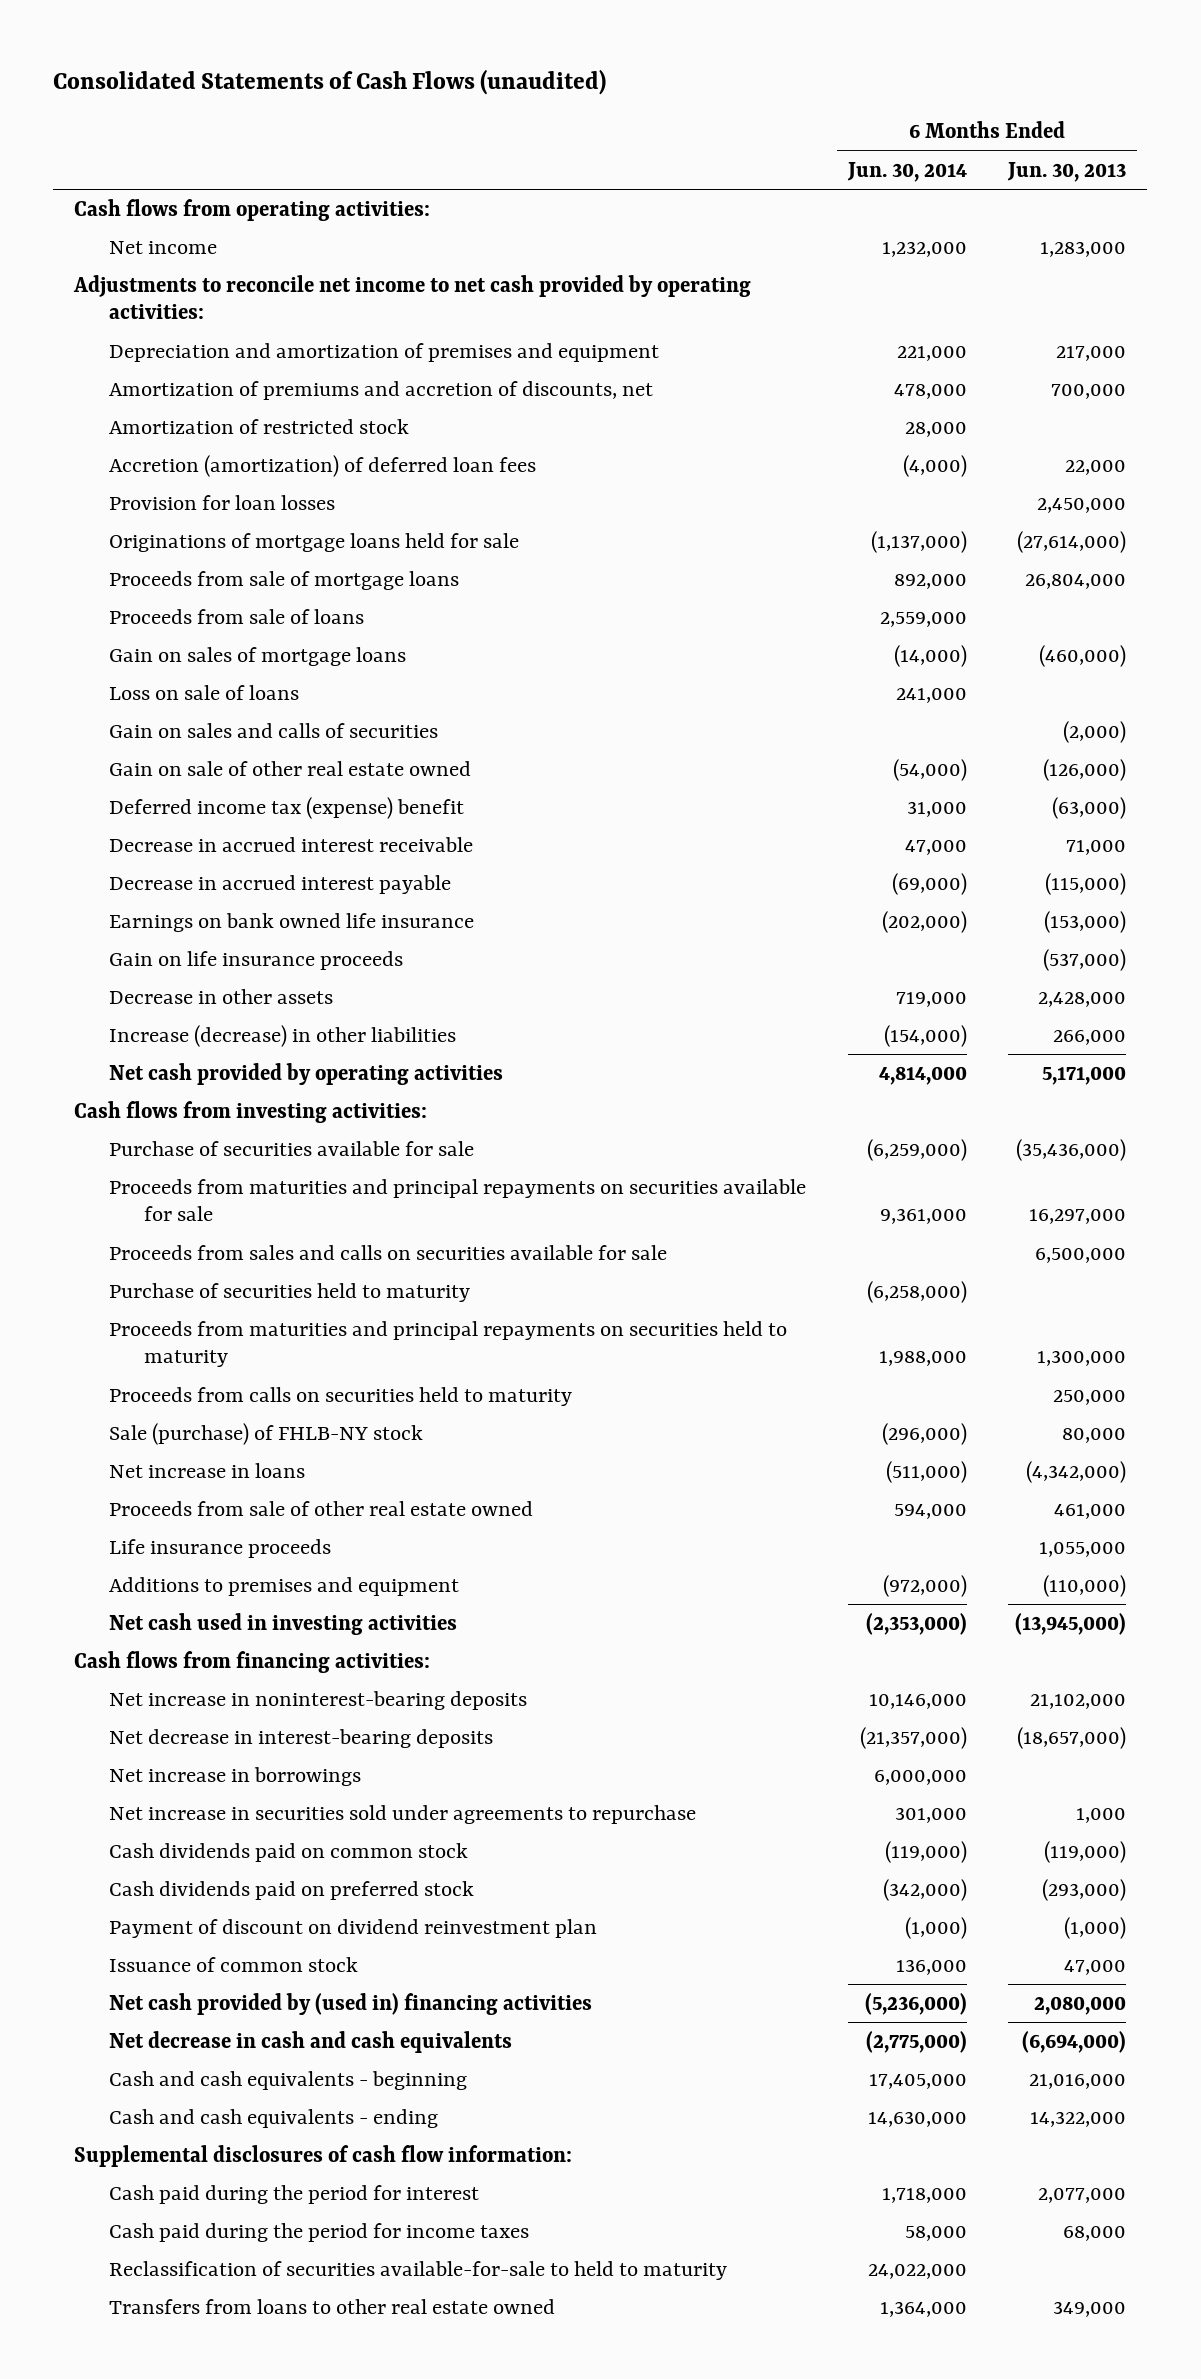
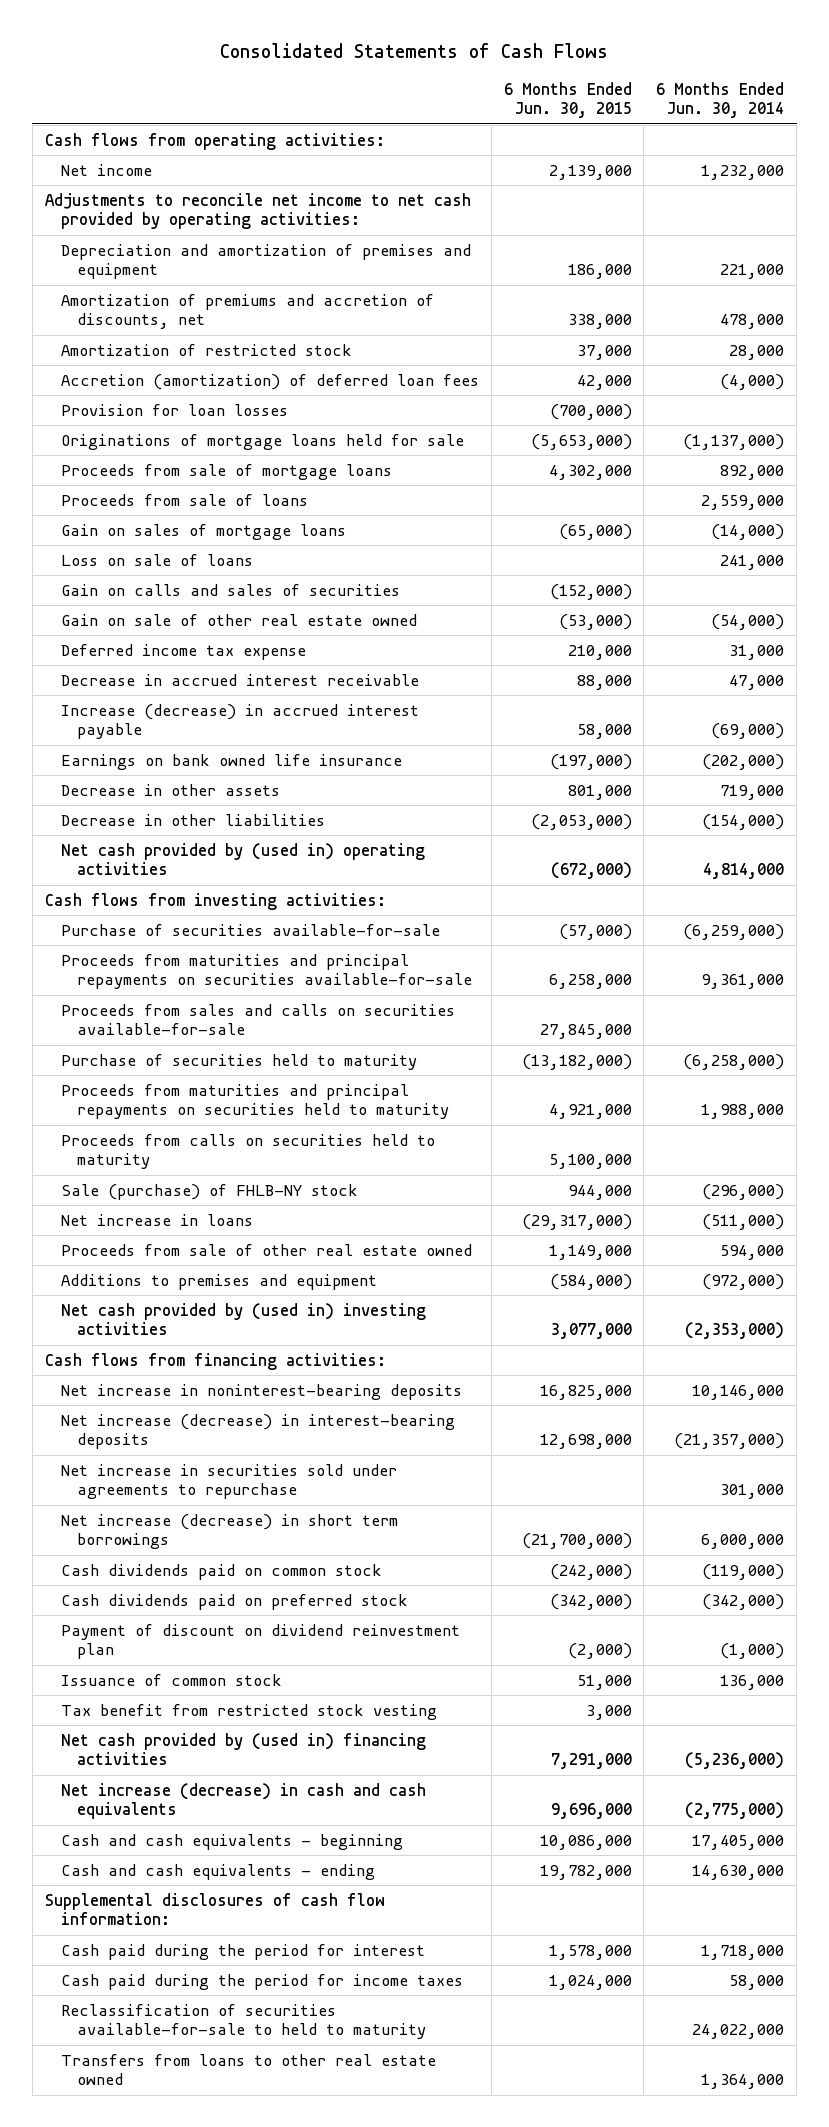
[53,69,607,96] Consolidated Statements of Cash Flows (unaudited) -> [220,42,609,58] Consolidated Statements of Cash Flows
[1007,161,1127,182] Jun. 30, 2013 -> none
none -> [503,82,632,119] 6 Months Ended Jun. 30, 2015
[108,722,438,738] Gain on sales and calls of securities -> [61,583,401,596] Gain on calls and sales of securities
[108,796,464,819] Deferred income tax (expense) benefit -> [61,643,307,660] Deferred income tax expense
[108,874,451,894] Decrease in accrued interest payable -> [61,703,420,740] Increase (decrease) in accrued interest payable
[108,950,403,970] Gain on life insurance proceeds -> none
[108,1024,456,1047] Increase (decrease) in other liabilities -> [61,813,326,826] Decrease in other liabilities
[108,1062,503,1085] Net cash provided by operating activities -> [61,842,426,876] Net cash provided by (used in) operating activities
[108,1140,474,1156] Purchase of securities available for sale -> [61,923,441,936] Purchase of securities available-for-sale
[108,1178,806,1222] Proceeds from maturities and principal repayments on securities available for sale -> [61,953,473,990] Proceeds from maturities and principal repayments on securities available-for-sale
[108,1244,667,1260] Proceeds from sales and calls on securities available for sale -> [61,1003,456,1036] Proceeds from sales and calls on securities available-for-sale
[108,1538,331,1558] Life insurance proceeds -> none
[108,1612,457,1635] Net cash used in investing activities -> [61,1302,427,1336] Net cash provided by (used in) investing activities
[108,1766,361,1786] Net increase in borrowings -> none
[108,1728,493,1748] Net decrease in interest-bearing deposits -> [61,1413,456,1450] Net increase (decrease) in interest-bearing deposits
none -> [61,1513,399,1550] Net increase (decrease) in short term borrowings
none -> [61,1703,438,1720] Tax benefit from restricted stock vesting
[108,2030,512,2053] Net decrease in cash and cash equivalents -> [61,1782,427,1820] Net increase (decrease) in cash and cash equivalents

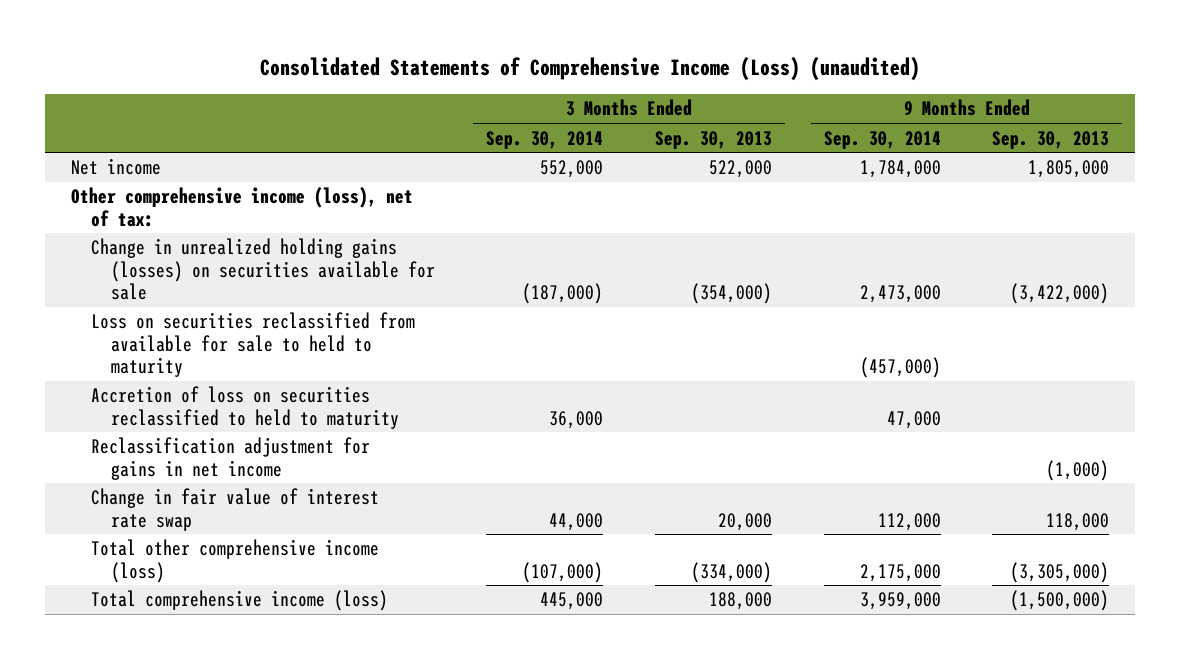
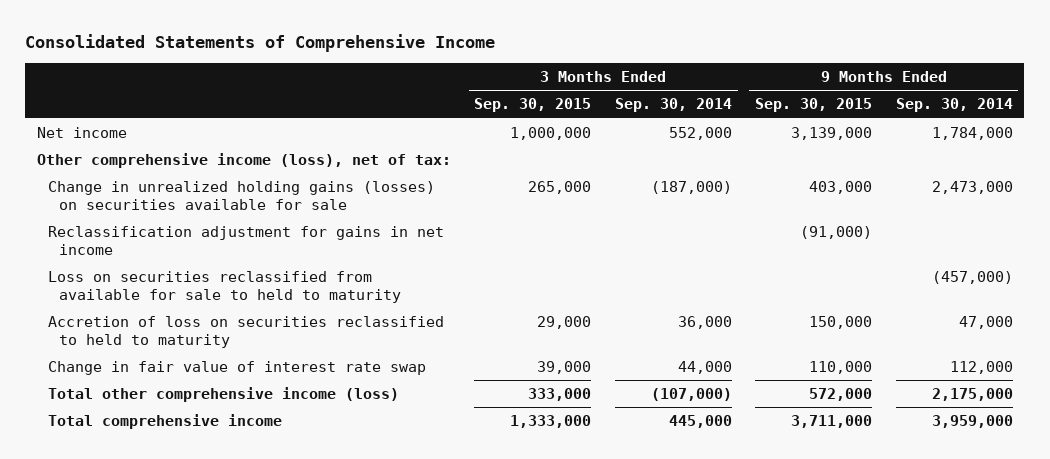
[260,56,921,81] Consolidated Statements of Comprehensive Income (Loss) (unaudited) -> [25,34,496,53] Consolidated Statements of Comprehensive Income
[655,130,773,149] Sep. 30, 2013 -> none
[992,130,1110,149] Sep. 30, 2013 -> none
none -> [474,98,592,113] Sep. 30, 2015
none -> [755,98,873,113] Sep. 30, 2015
[90,437,370,480] Reclassification adjustment for gains in net income -> [48,226,445,255] Reclassification adjustment for gains in net income
[90,590,388,612] Total comprehensive income (loss) -> [48,414,283,430] Total comprehensive income

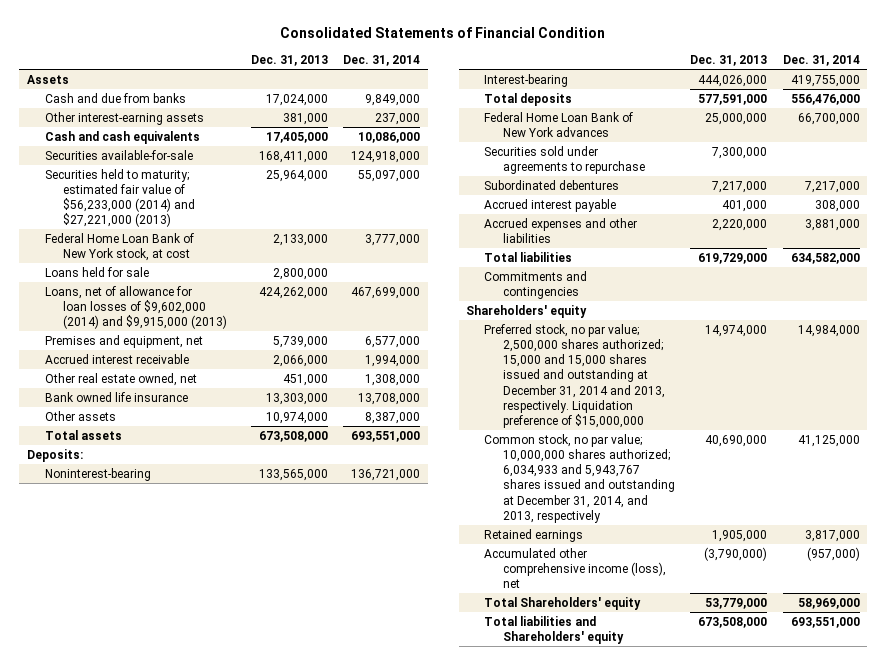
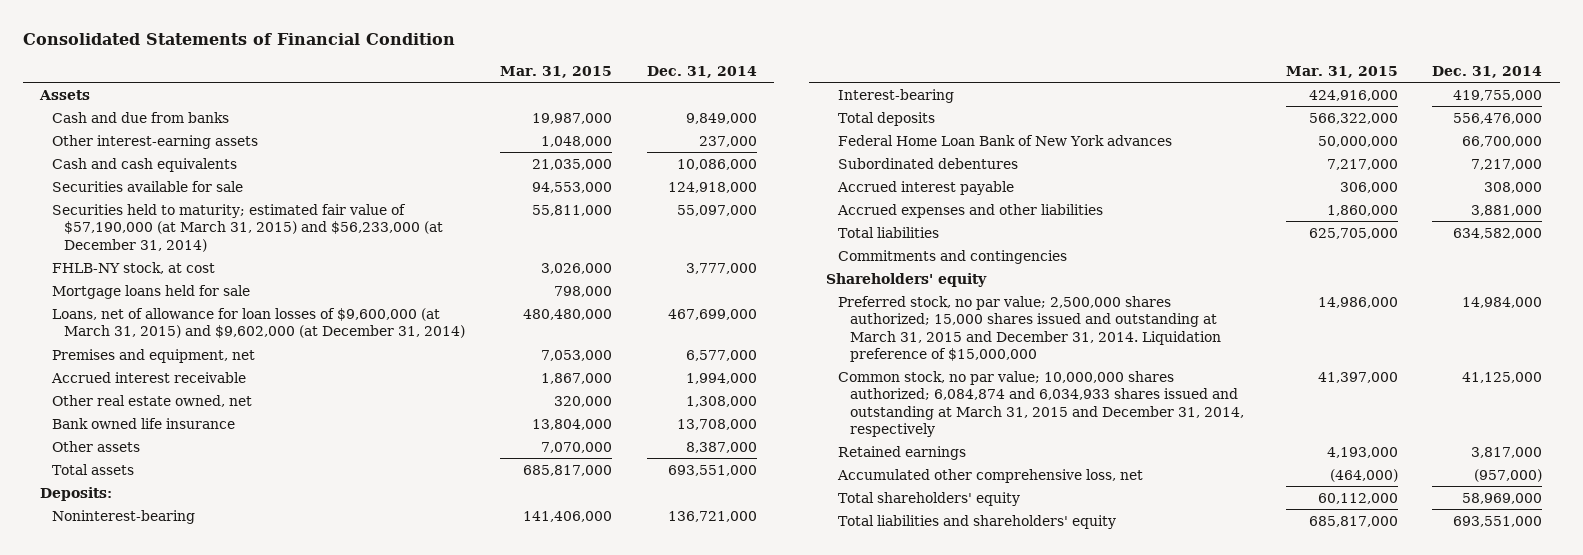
[250,55,328,67] Dec. 31, 2013 -> none
none -> [500,65,613,78] Mar. 31, 2015
[45,149,194,160] Securities available-for-sale -> [52,180,244,192] Securities available for sale
[45,168,196,228] Securities held to maturity; estimated fair value of $56,233,000 (2014) and $27,221,000 (2013) -> [52,203,444,252] Securities held to maturity; estimated fair value of $57,190,000 (at March 31, 2015) and $56,233,000 (at December 31, 2014)
[45,232,195,261] Federal Home Loan Bank of New York stock, at cost -> [52,261,216,274] FHLB-NY stock, at cost
[45,266,150,277] Loans held for sale -> [52,284,251,299] Mortgage loans held for sale
[45,285,228,330] Loans, net of allowance for loan losses of $9,602,000 (2014) and $9,915,000 (2013) -> [52,307,466,339] Loans, net of allowance for loan losses of $9,600,000 (at March 31, 2015) and $9,602,000 (at December 31, 2014)
[484,145,645,174] Securities sold under agreements to repurchase -> none
[484,323,665,429] Preferred stock, no par value; 2,500,000 shares authorized; 15,000 and 15,000 shares issued and outstanding at December 31, 2014 and 2013, respectively. Liquidation preference of $15,000,000 -> [838,295,1222,362] Preferred stock, no par value; 2,500,000 shares authorized; 15,000 shares issued and outstanding at March 31, 2015 and December 31, 2014. Liquidation preference of $15,000,000
[484,433,675,523] Common stock, no par value; 10,000,000 shares authorized; 6,034,933 and 5,943,767 shares issued and outstanding at December 31, 2014, and 2013, respectively -> [838,370,1245,437] Common stock, no par value; 10,000,000 shares authorized; 6,084,874 and 6,034,933 shares issued and outstanding at March 31, 2015 and December 31, 2014, respectively
[484,547,666,589] Accumulated other comprehensive income (loss), net -> [837,468,1144,483] Accumulated other comprehensive loss, net
[484,596,642,610] Total Shareholders' equity -> [838,491,1021,506] Total shareholders' equity
[484,615,624,644] Total liabilities and Shareholders' equity -> [838,514,1117,529] Total liabilities and shareholders' equity

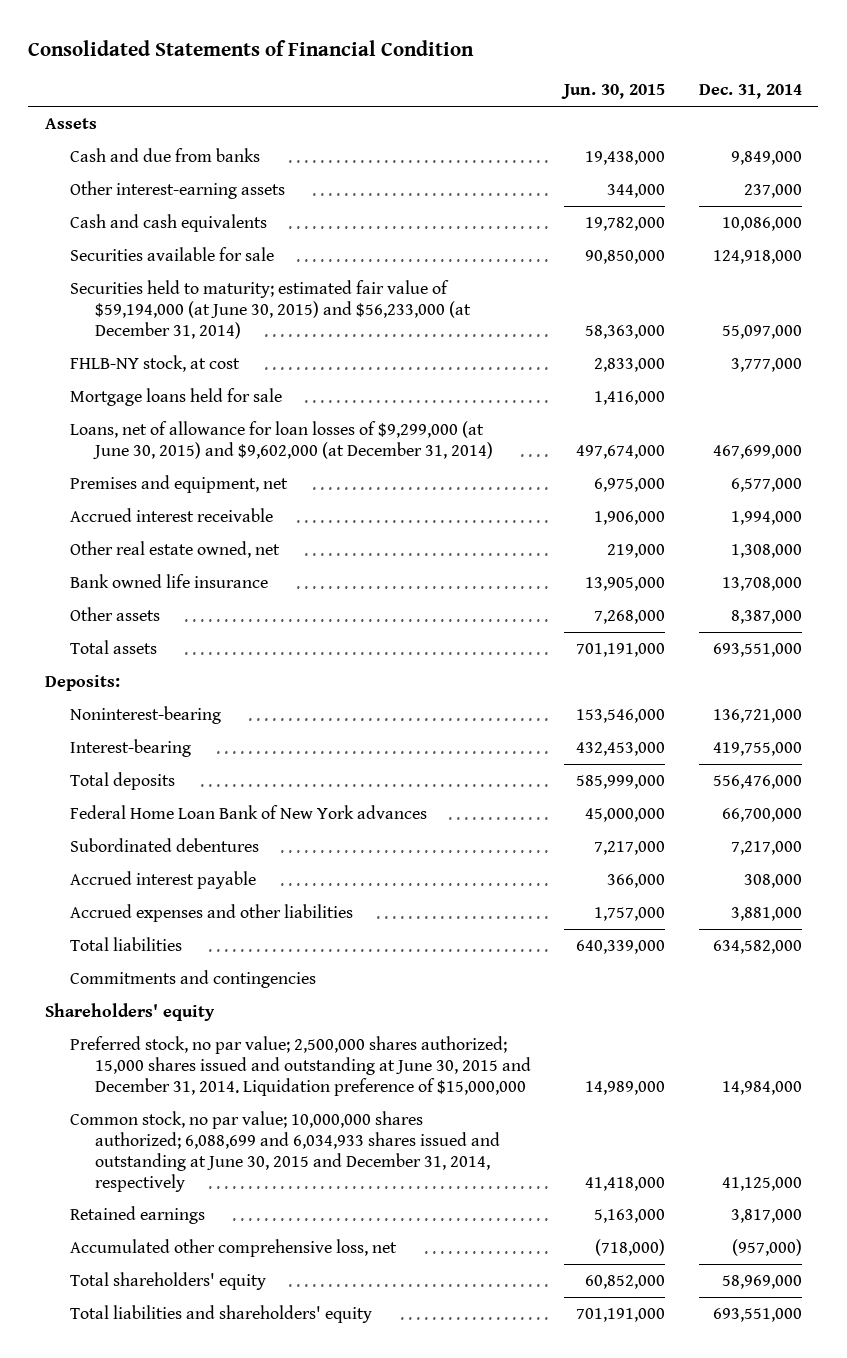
[500,65,613,78] Mar. 31, 2015 -> none
none -> [561,84,666,100] Jun. 30, 2015
[52,203,444,252] Securities held to maturity; estimated fair value of $57,190,000 (at March 31, 2015) and $56,233,000 (at December 31, 2014) -> [70,279,472,339] Securities held to maturity; estimated fair value of $59,194,000 (at June 30, 2015) and $56,233,000 (at December 31, 2014)
[52,307,466,339] Loans, net of allowance for loan losses of $9,600,000 (at March 31, 2015) and $9,602,000 (at December 31, 2014) -> [70,420,494,459] Loans, net of allowance for loan losses of $9,299,000 (at June 30, 2015) and $9,602,000 (at December 31, 2014)
[838,295,1222,362] Preferred stock, no par value; 2,500,000 shares authorized; 15,000 shares issued and outstanding at March 31, 2015 and December 31, 2014. Liquidation preference of $15,000,000 -> [70,1035,532,1096] Preferred stock, no par value; 2,500,000 shares authorized; 15,000 shares issued and outstanding at June 30, 2015 and December 31, 2014. Liquidation preference of $15,000,000
[838,370,1245,437] Common stock, no par value; 10,000,000 shares authorized; 6,084,874 and 6,034,933 shares issued and outstanding at March 31, 2015 and December 31, 2014, respectively -> [70,1110,501,1192] Common stock, no par value; 10,000,000 shares authorized; 6,088,699 and 6,034,933 shares issued and outstanding at June 30, 2015 and December 31, 2014, respectively

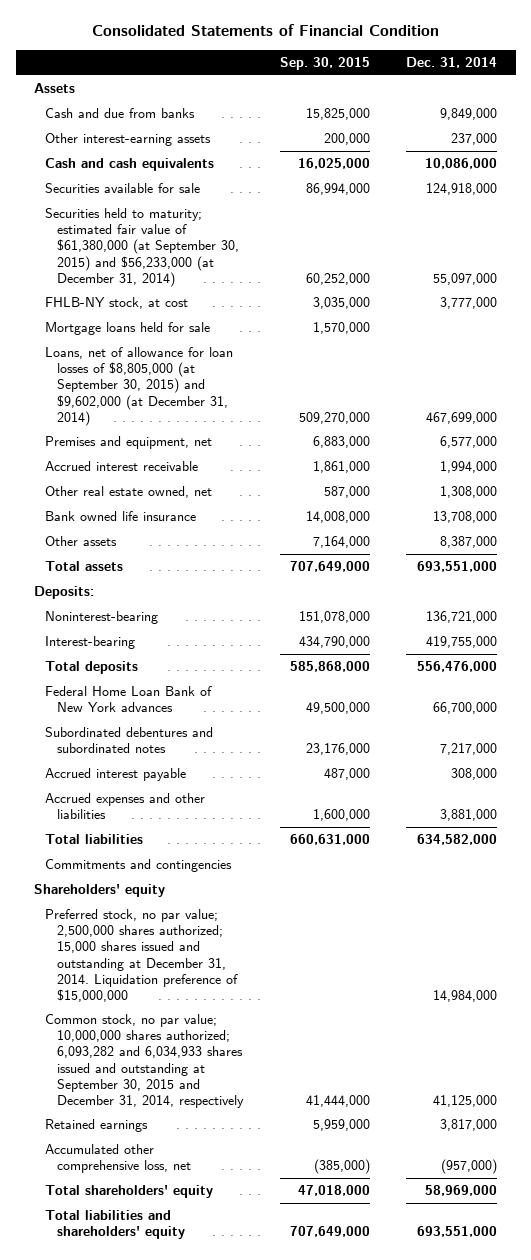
[561,84,666,100] Jun. 30, 2015 -> none
none -> [279,56,370,70] Sep. 30, 2015
[70,279,472,339] Securities held to maturity; estimated fair value of $59,194,000 (at June 30, 2015) and $56,233,000 (at December 31, 2014) -> [45,208,239,287] Securities held to maturity; estimated fair value of $61,380,000 (at September 30, 2015) and $56,233,000 (at December 31, 2014)
[70,420,494,459] Loans, net of allowance for loan losses of $9,299,000 (at June 30, 2015) and $9,602,000 (at December 31, 2014) -> [45,347,234,426] Loans, net of allowance for loan losses of $8,805,000 (at September 30, 2015) and $9,602,000 (at December 31, 2014)
[70,837,260,852] Subordinated debentures -> [45,727,214,754] Subordinated debentures and subordinated notes
[70,1035,532,1096] Preferred stock, no par value; 2,500,000 shares authorized; 15,000 shares issued and outstanding at June 30, 2015 and December 31, 2014. Liquidation preference of $15,000,000 -> [45,909,238,1002] Preferred stock, no par value; 2,500,000 shares authorized; 15,000 shares issued and outstanding at December 31, 2014. Liquidation preference of $15,000,000
[70,1110,501,1192] Common stock, no par value; 10,000,000 shares authorized; 6,088,699 and 6,034,933 shares issued and outstanding at June 30, 2015 and December 31, 2014, respectively -> [45,1014,244,1108] Common stock, no par value; 10,000,000 shares authorized; 6,093,282 and 6,034,933 shares issued and outstanding at September 30, 2015 and December 31, 2014, respectively

